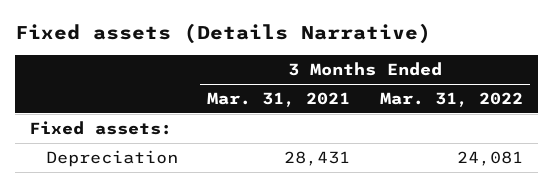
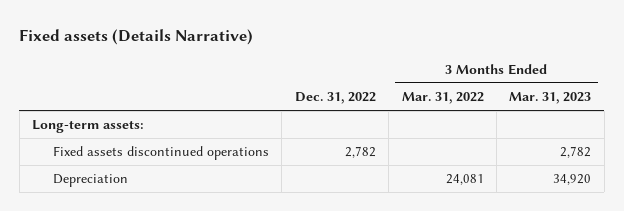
[207,92,351,108] Mar. 31, 2021 -> none
none -> [294,92,376,105] Dec. 31, 2022
none -> [509,92,592,105] Mar. 31, 2023
[29,120,173,135] Fixed assets: -> [32,120,145,134] Long-term assets:
none -> [52,146,269,161] Fixed assets discontinued operations

